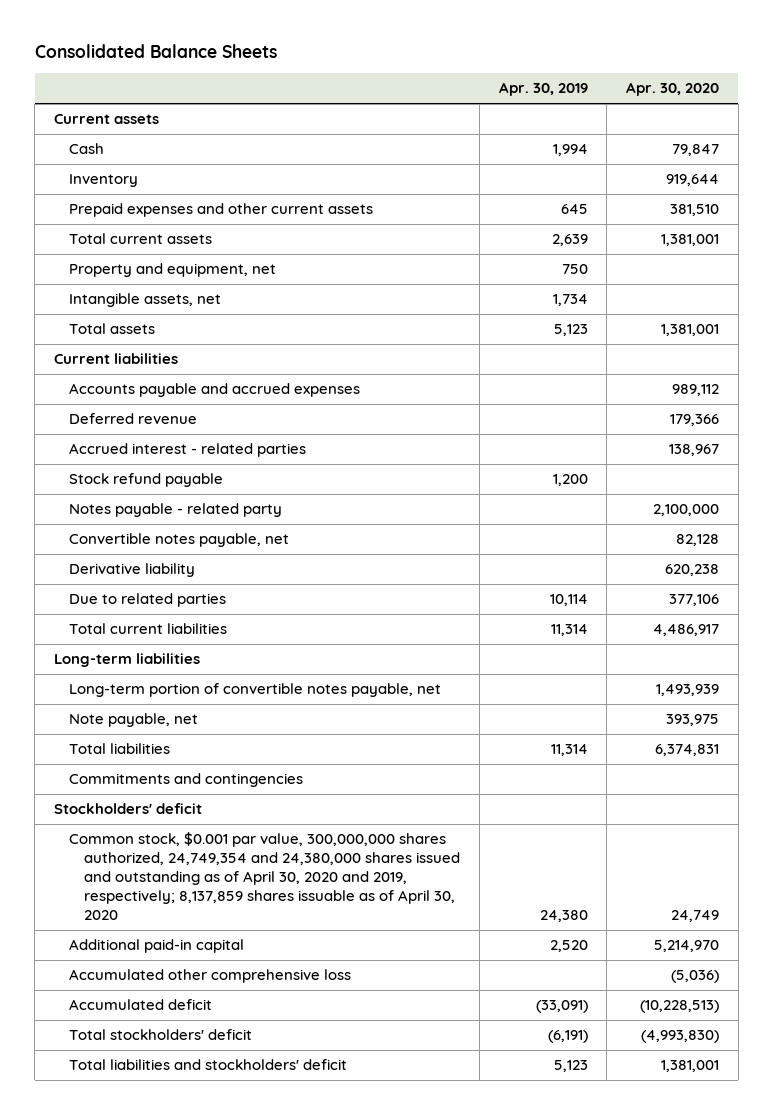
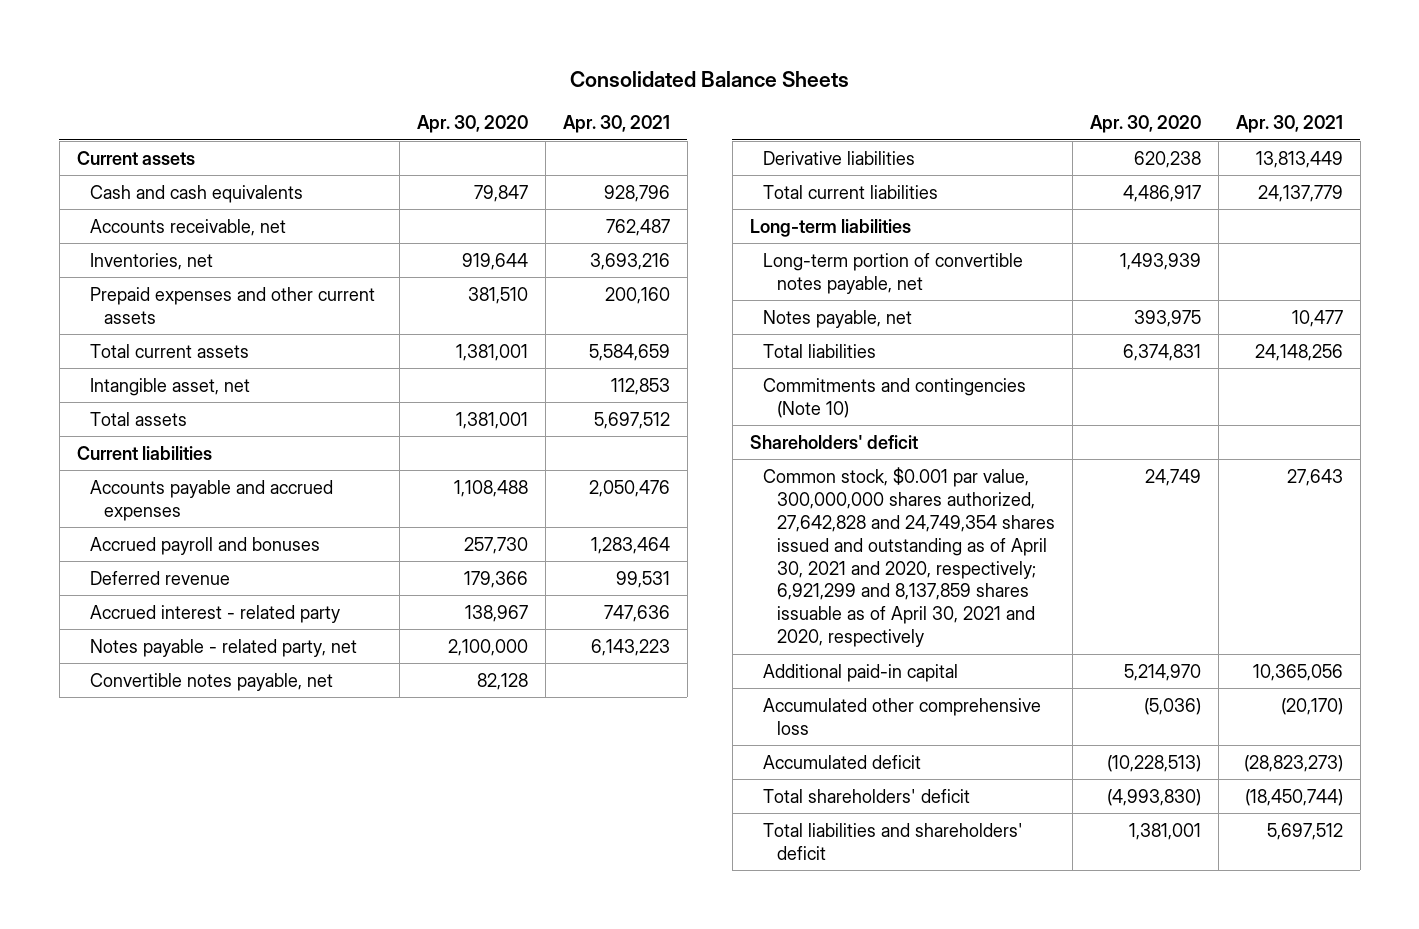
[498,82,588,97] Apr. 30, 2019 -> none
none -> [562,115,670,134] Apr. 30, 2021
[69,143,105,155] Cash -> [90,184,304,203] Cash and cash equivalents
none -> [90,218,287,236] Accounts receivable, net
[69,174,139,188] Inventory -> [90,252,214,270] Inventories, net
[69,263,277,278] Property and equipment, net -> none
[69,293,222,308] Intangible assets, net -> [90,377,251,396] Intangible asset, net
[672,384,720,397] 989,112 -> [453,479,528,497] 1,108,488
none -> [90,536,321,555] Accrued payroll and bonuses
[69,473,224,488] Stock refund payable -> none
[69,443,307,458] Accrued interest - related parties -> [90,604,341,623] Accrued interest - related party
[69,503,283,518] Notes payable - related party -> [90,638,358,657] Notes payable - related party, net
[69,593,227,608] Due to related parties -> none
[69,563,196,578] Derivative liability -> [763,150,916,165] Derivative liabilities
[69,713,199,728] Note payable, net -> [763,309,913,328] Notes payable, net
[69,773,304,788] Commitments and contingencies -> [763,377,1027,418] Commitments and contingencies (Note 10)
[54,803,203,815] Stockholders' deficit -> [749,434,918,449] Shareholders' deficit
[69,832,461,921] Common stock, $0.001 par value, 300,000,000 shares authorized, 24,749,354 and 24,380,000 shares issued and outstanding as of April 30, 2020 and 2019, respectively; 8,137,859 shares issuable as of April 30, 2020 -> [763,466,1056,648] Common stock, $0.001 par value, 300,000,000 shares authorized, 27,642,828 and 24,749,354 shares issued and outstanding as of April 30, 2021 and 2020, respectively; 6,921,299 and 8,137,859 shares issuable as of April 30, 2021 and 2020, respectively
[69,1029,253,1041] Total stockholders' deficit -> [763,788,971,803] Total shareholders' deficit
[69,1059,348,1071] Total liabilities and stockholders' deficit -> [763,822,1024,860] Total liabilities and shareholders' deficit

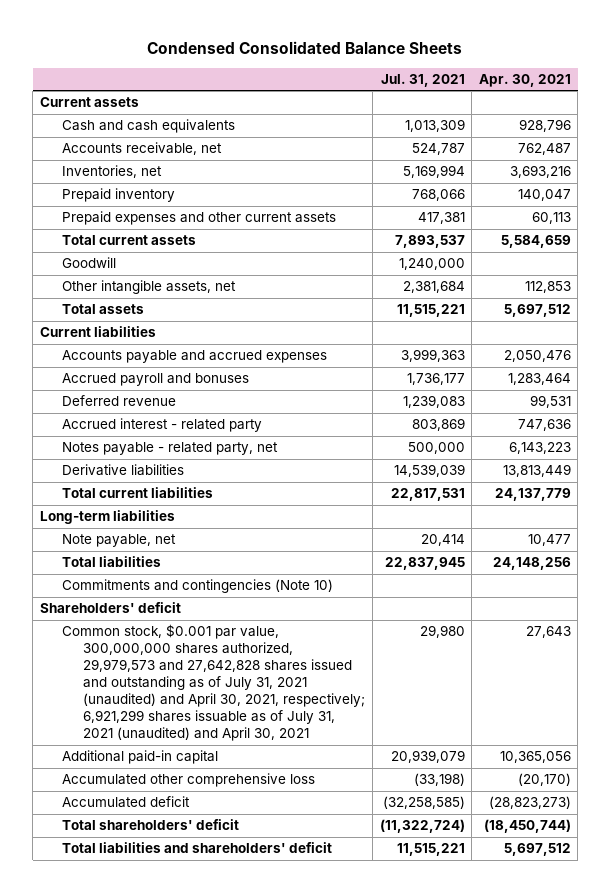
[569,71,849,88] Consolidated Balance Sheets -> [147,41,463,55] Condensed Consolidated Balance Sheets
[416,115,528,134] Apr. 30, 2020 -> none
none -> [380,73,465,87] Jul. 31, 2021
none -> [61,188,175,203] Prepaid inventory
[604,286,670,304] 200,160 -> [531,212,571,225] 60,113
none -> [61,257,116,269] Goodwill
[90,377,251,396] Intangible asset, net -> [61,280,236,295] Other intangible assets, net
[90,672,334,691] Convertible notes payable, net -> none
[763,252,1024,294] Long-term portion of convertible notes payable, net -> none
[763,309,913,328] Notes payable, net -> [61,534,176,548] Note payable, net
[763,466,1056,648] Common stock, $0.001 par value, 300,000,000 shares authorized, 27,642,828 and 24,749,354 shares issued and outstanding as of April 30, 2021 and 2020, respectively; 6,921,299 and 8,137,859 shares issuable as of April 30, 2021 and 2020, respectively -> [61,624,366,742] Common stock, $0.001 par value, 300,000,000 shares authorized, 29,979,573 and 27,642,828 shares issued and outstanding as of July 31, 2021 (unaudited) and April 30, 2021, respectively; 6,921,299 shares issuable as of July 31, 2021 (unaudited) and April 30, 2021

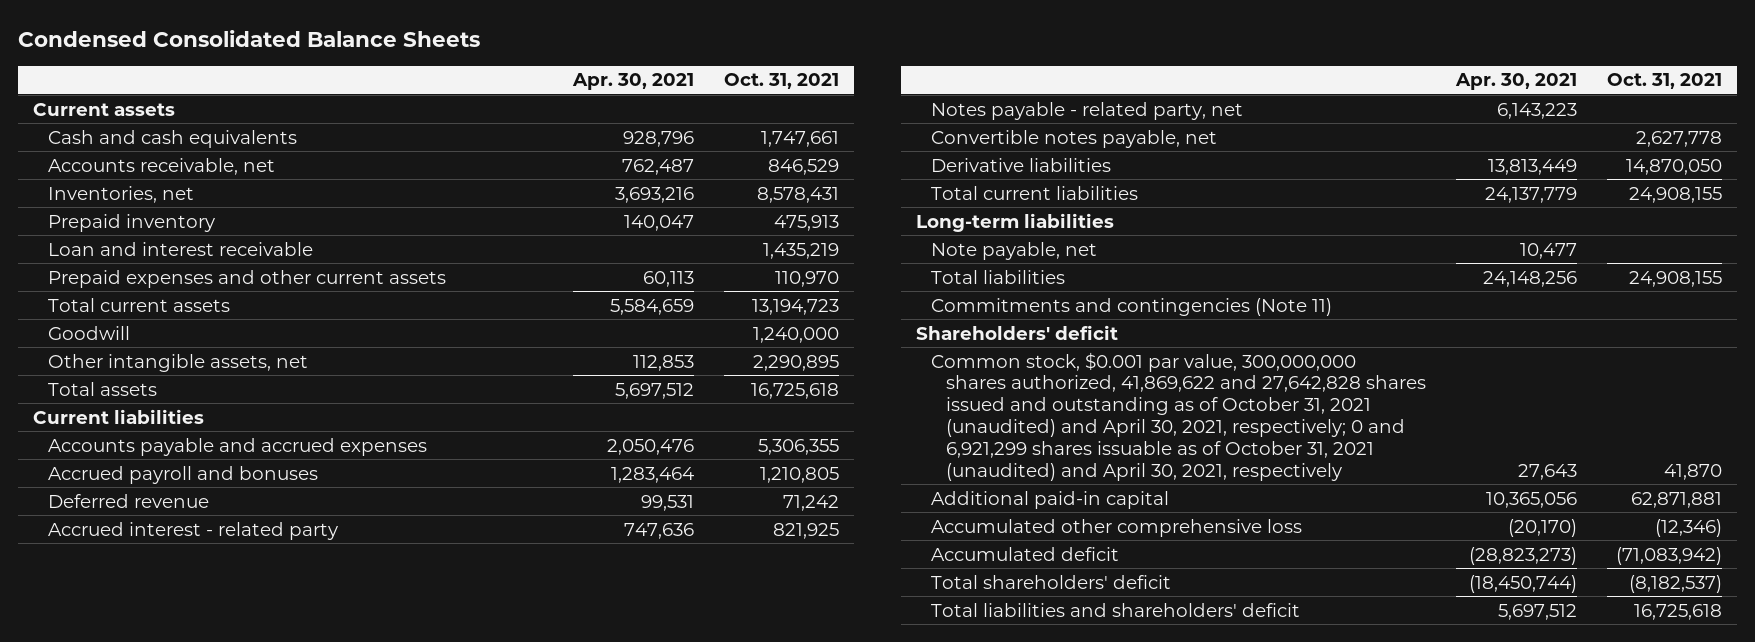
[380,73,465,87] Jul. 31, 2021 -> none
none -> [724,73,840,90] Oct. 31, 2021
none -> [48,241,314,256] Loan and interest receivable
none -> [931,129,1218,148] Convertible notes payable, net
[61,579,333,594] Commitments and contingencies (Note 10) -> [931,297,1333,316] Commitments and contingencies (Note 11)
[61,624,366,742] Common stock, $0.001 par value, 300,000,000 shares authorized, 29,979,573 and 27,642,828 shares issued and outstanding as of July 31, 2021 (unaudited) and April 30, 2021, respectively; 6,921,299 shares issuable as of July 31, 2021 (unaudited) and April 30, 2021 -> [931,351,1427,481] Common stock, $0.001 par value, 300,000,000 shares authorized, 41,869,622 and 27,642,828 shares issued and outstanding as of October 31, 2021 (unaudited) and April 30, 2021, respectively; 0 and 6,921,299 shares issuable as of October 31, 2021 (unaudited) and April 30, 2021, respectively

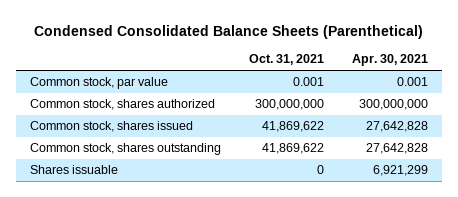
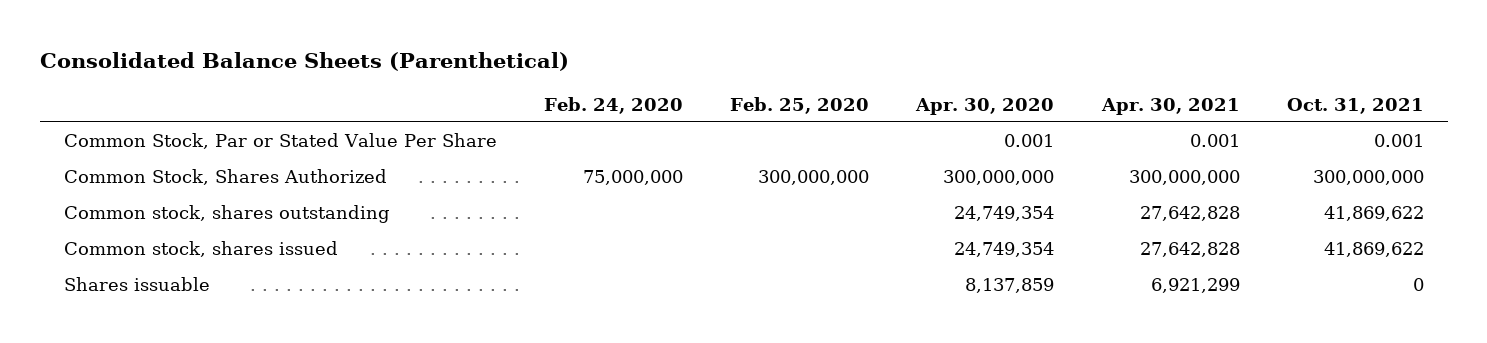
[33,24,423,39] Condensed Consolidated Balance Sheets (Parenthetical) -> [39,51,569,71] Consolidated Balance Sheets (Parenthetical)
none -> [543,96,683,114] Feb. 24, 2020
none -> [730,96,870,114] Feb. 25, 2020
none -> [915,97,1055,115] Apr. 30, 2020
[30,77,169,90] Common stock, par value -> [63,133,497,150] Common Stock, Par or Stated Value Per Share
[30,99,216,111] Common stock, shares authorized -> [63,169,387,186] Common Stock, Shares Authorized
[30,121,194,133] Common stock, shares issued -> [63,241,338,258] Common stock, shares issued

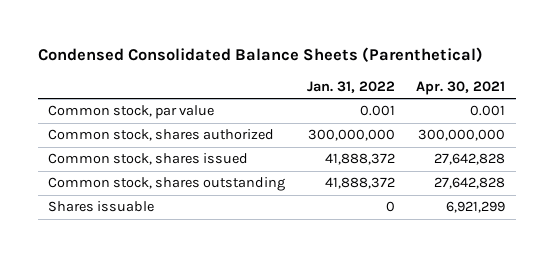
[39,51,569,71] Consolidated Balance Sheets (Parenthetical) -> [37,46,483,62] Condensed Consolidated Balance Sheets (Parenthetical)
[543,96,683,114] Feb. 24, 2020 -> none
[730,96,870,114] Feb. 25, 2020 -> none
[915,97,1055,115] Apr. 30, 2020 -> none
[1286,97,1424,114] Oct. 31, 2021 -> none
none -> [306,80,395,93] Jan. 31, 2022
[63,133,497,150] Common Stock, Par or Stated Value Per Share -> [48,105,215,120] Common stock, par value
[63,169,387,186] Common Stock, Shares Authorized -> [48,129,275,142] Common stock, shares authorized
[63,205,390,224] Common stock, shares outstanding -> [48,177,286,192] Common stock, shares outstanding

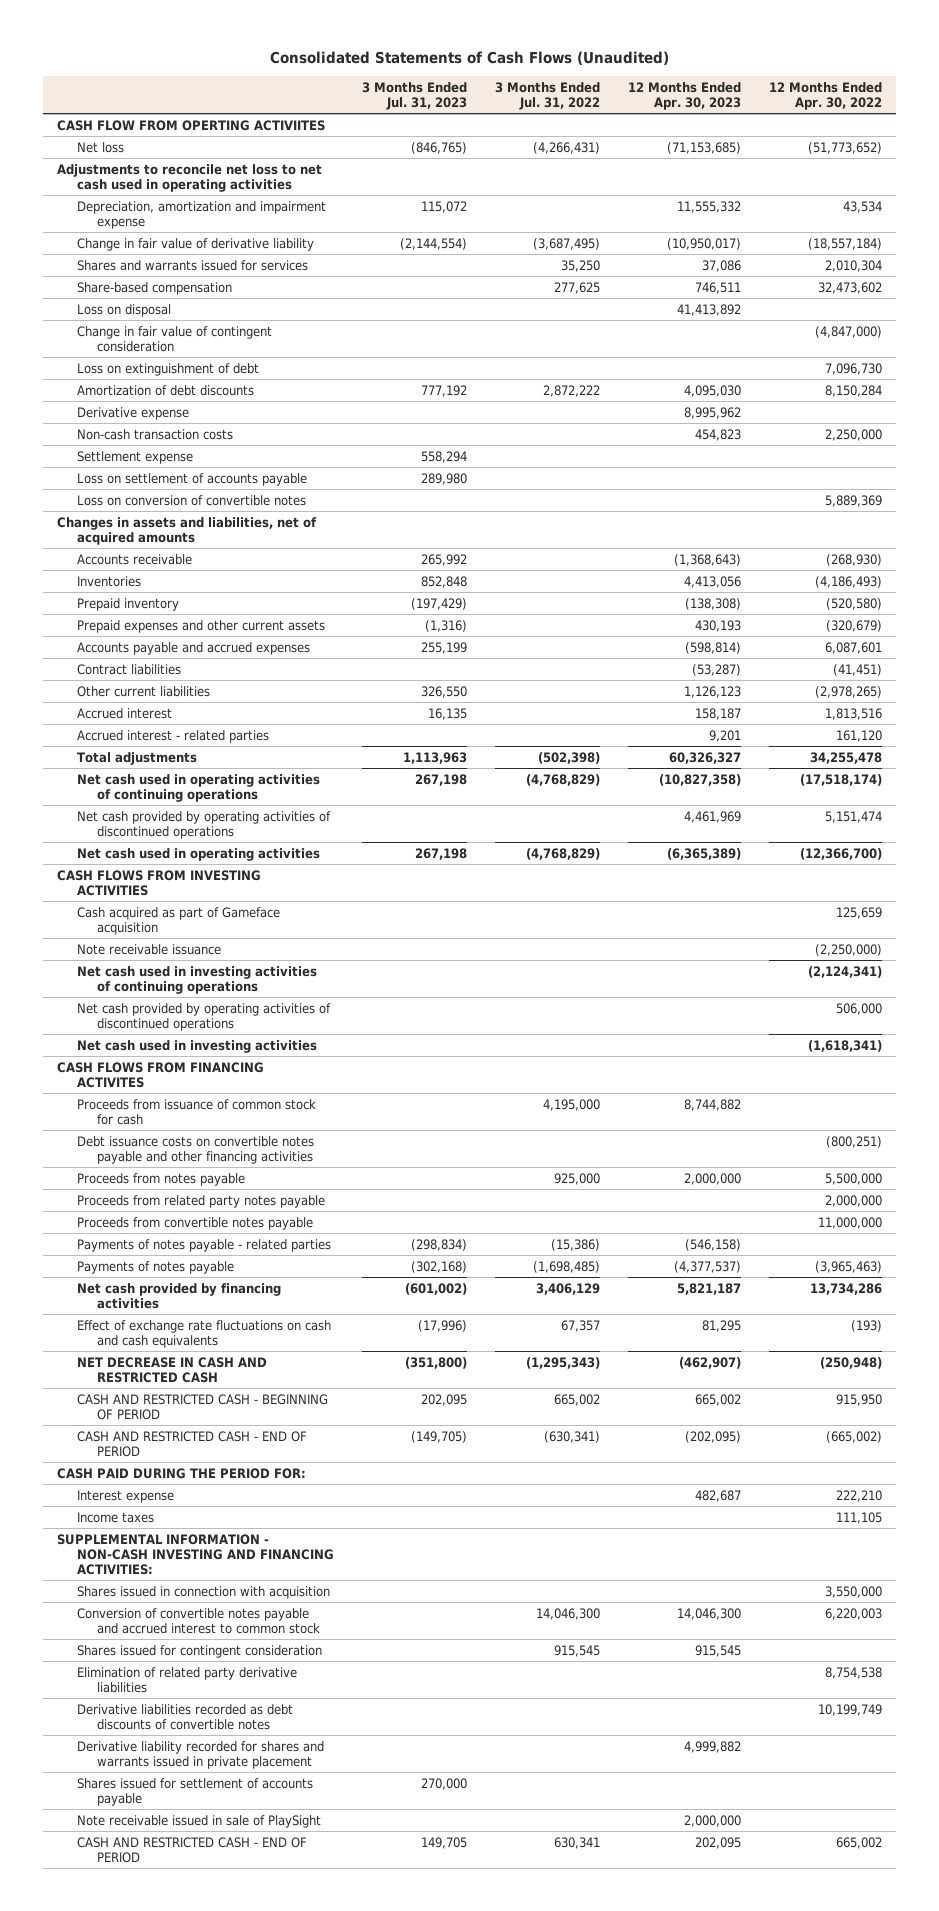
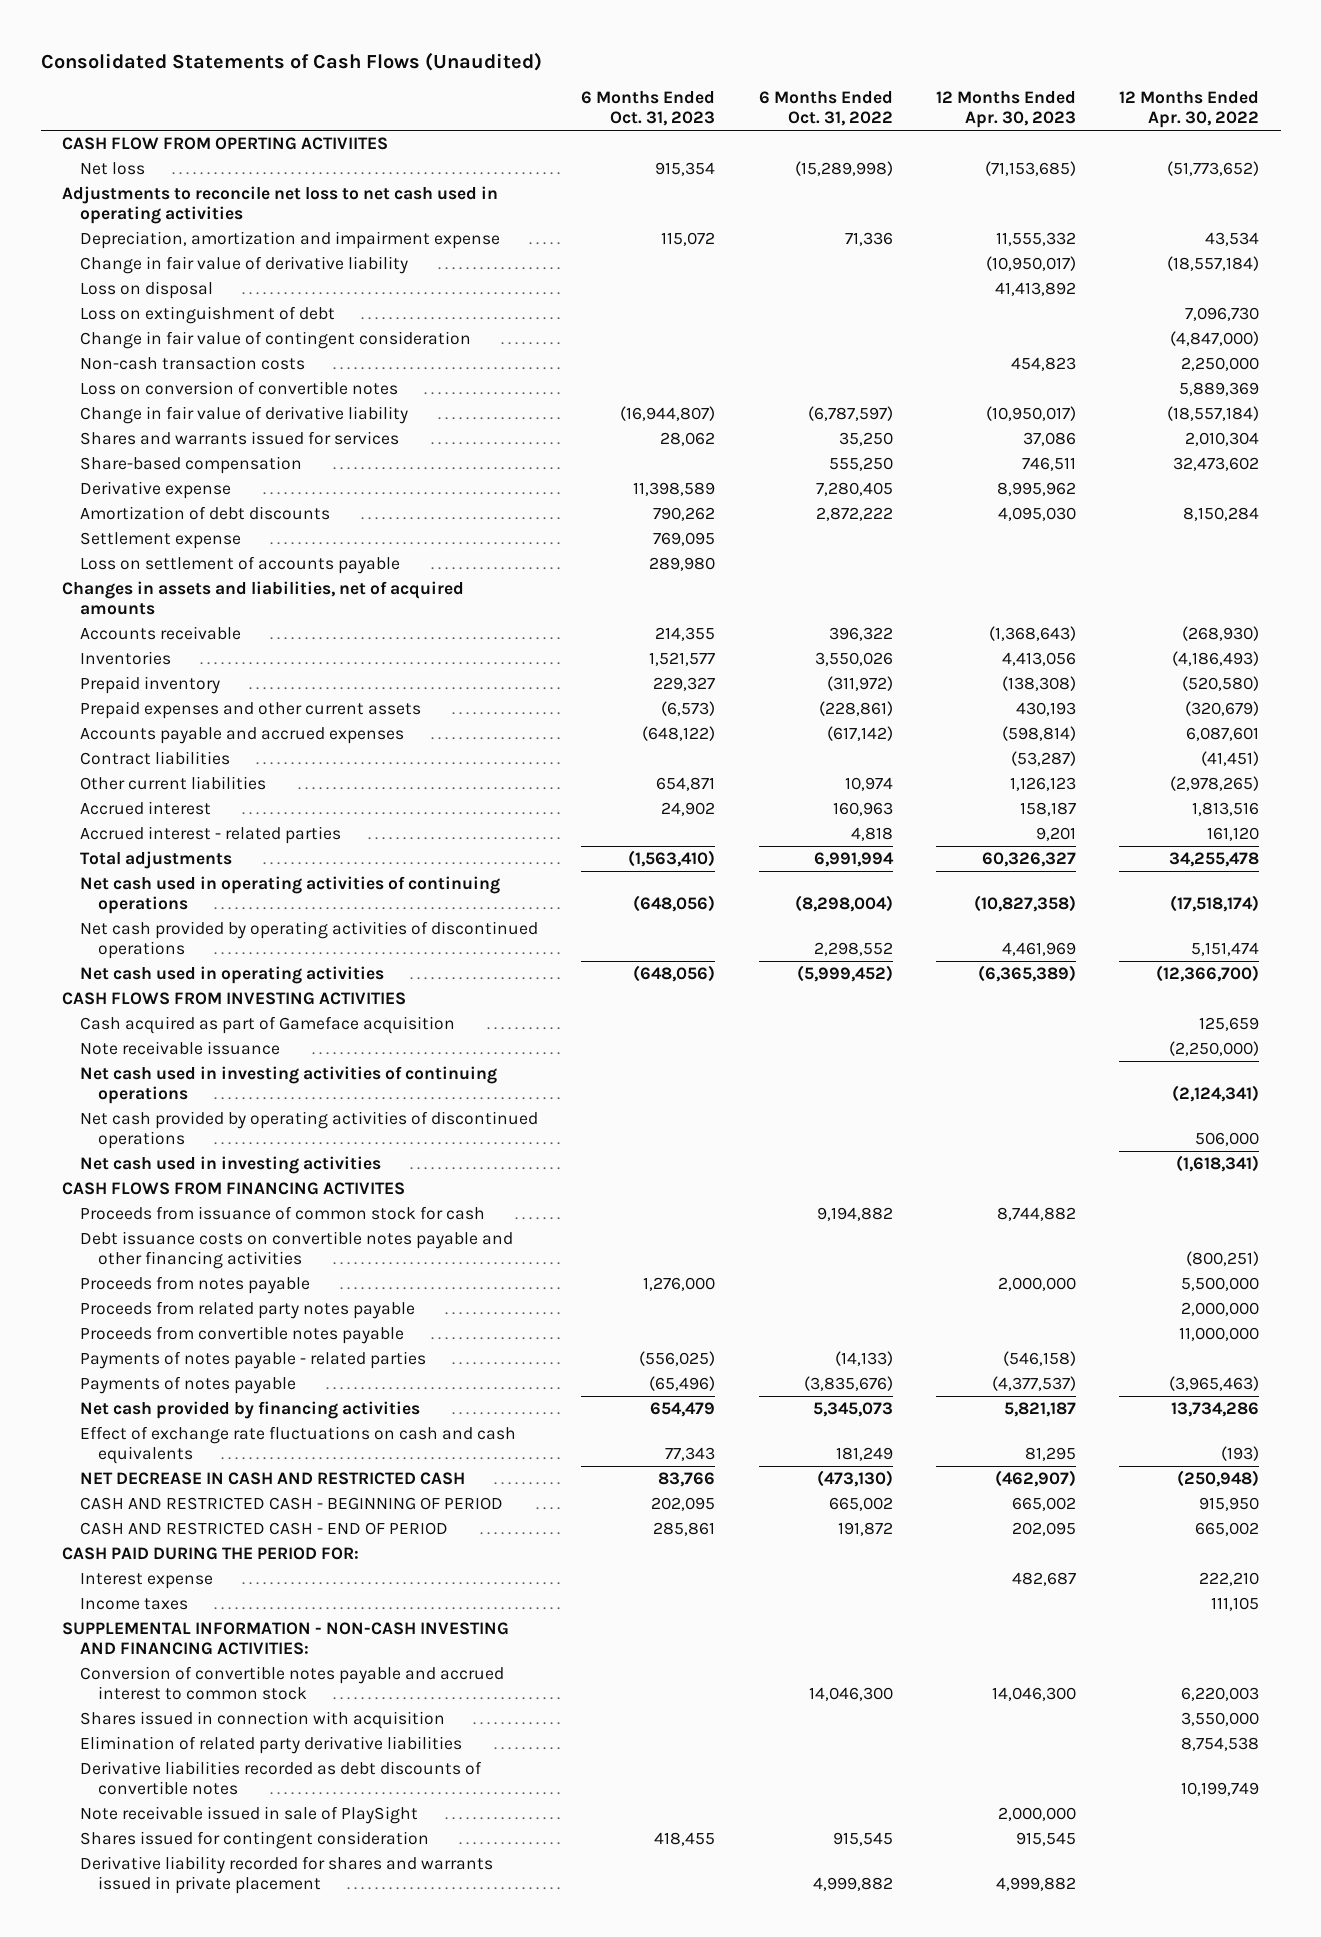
[362,81,468,111] 3 Months Ended Jul. 31, 2023 -> none
[495,81,601,111] 3 Months Ended Jul. 31, 2022 -> none
none -> [581,90,716,127] 6 Months Ended Oct. 31, 2023
none -> [758,90,893,127] 6 Months Ended Oct. 31, 2022
[77,325,273,352] Change in fair value of contingent consideration -> [80,330,472,349] Change in fair value of contingent consideration
[77,494,307,506] Loss on conversion of convertible notes -> [80,380,399,395] Loss on conversion of convertible notes
none -> [80,405,409,424] Change in fair value of derivative liability
[77,259,309,271] Shares and warrants issued for services -> [80,430,400,445] Shares and warrants issued for services
[77,281,233,295] Share-based compensation -> [80,455,303,474] Share-based compensation
[77,406,190,420] Derivative expense -> [80,480,232,499] Derivative expense
[77,384,255,396] Amortization of debt discounts -> [80,505,331,520] Amortization of debt discounts
[77,1430,308,1457] CASH AND RESTRICTED CASH - END OF PERIOD -> none
[77,1836,308,1863] CASH AND RESTRICTED CASH - END OF PERIOD -> [80,1521,449,1535] CASH AND RESTRICTED CASH - END OF PERIOD
[77,1585,331,1599] Shares issued in connection with acquisition -> [80,1710,446,1729] Shares issued in connection with acquisition
[77,1777,314,1806] Shares issued for settlement of accounts payable -> none
[77,1644,323,1658] Shares issued for contingent consideration -> [80,1830,430,1849] Shares issued for contingent consideration
[77,1740,325,1769] Derivative liability recorded for shares and warrants issued in private placement -> [80,1855,494,1895] Derivative liability recorded for shares and warrants issued in private placement

